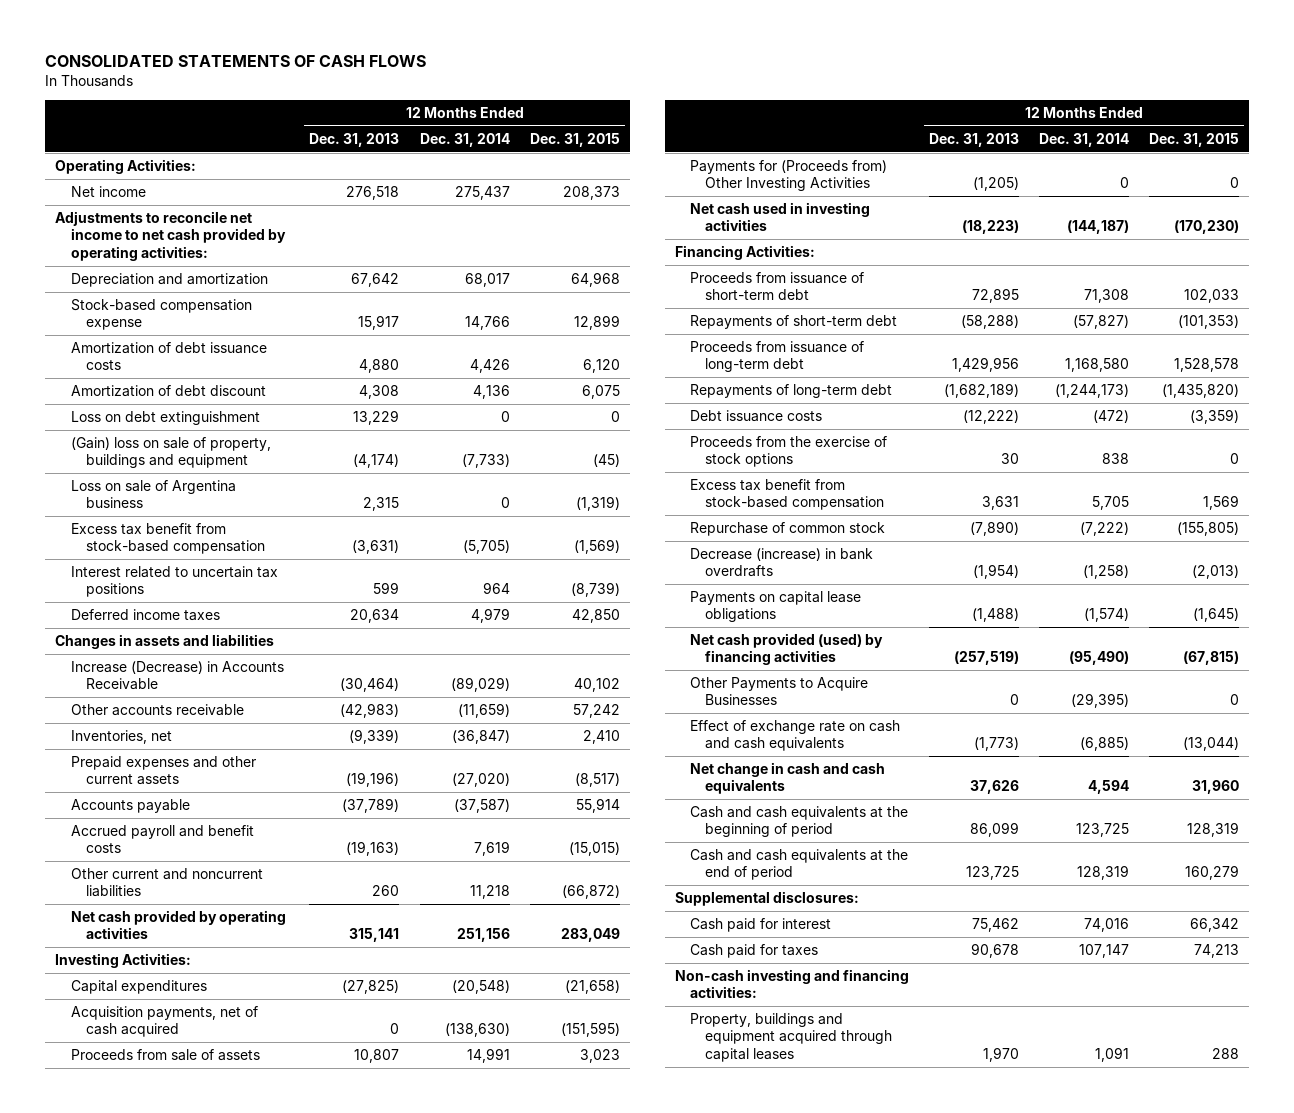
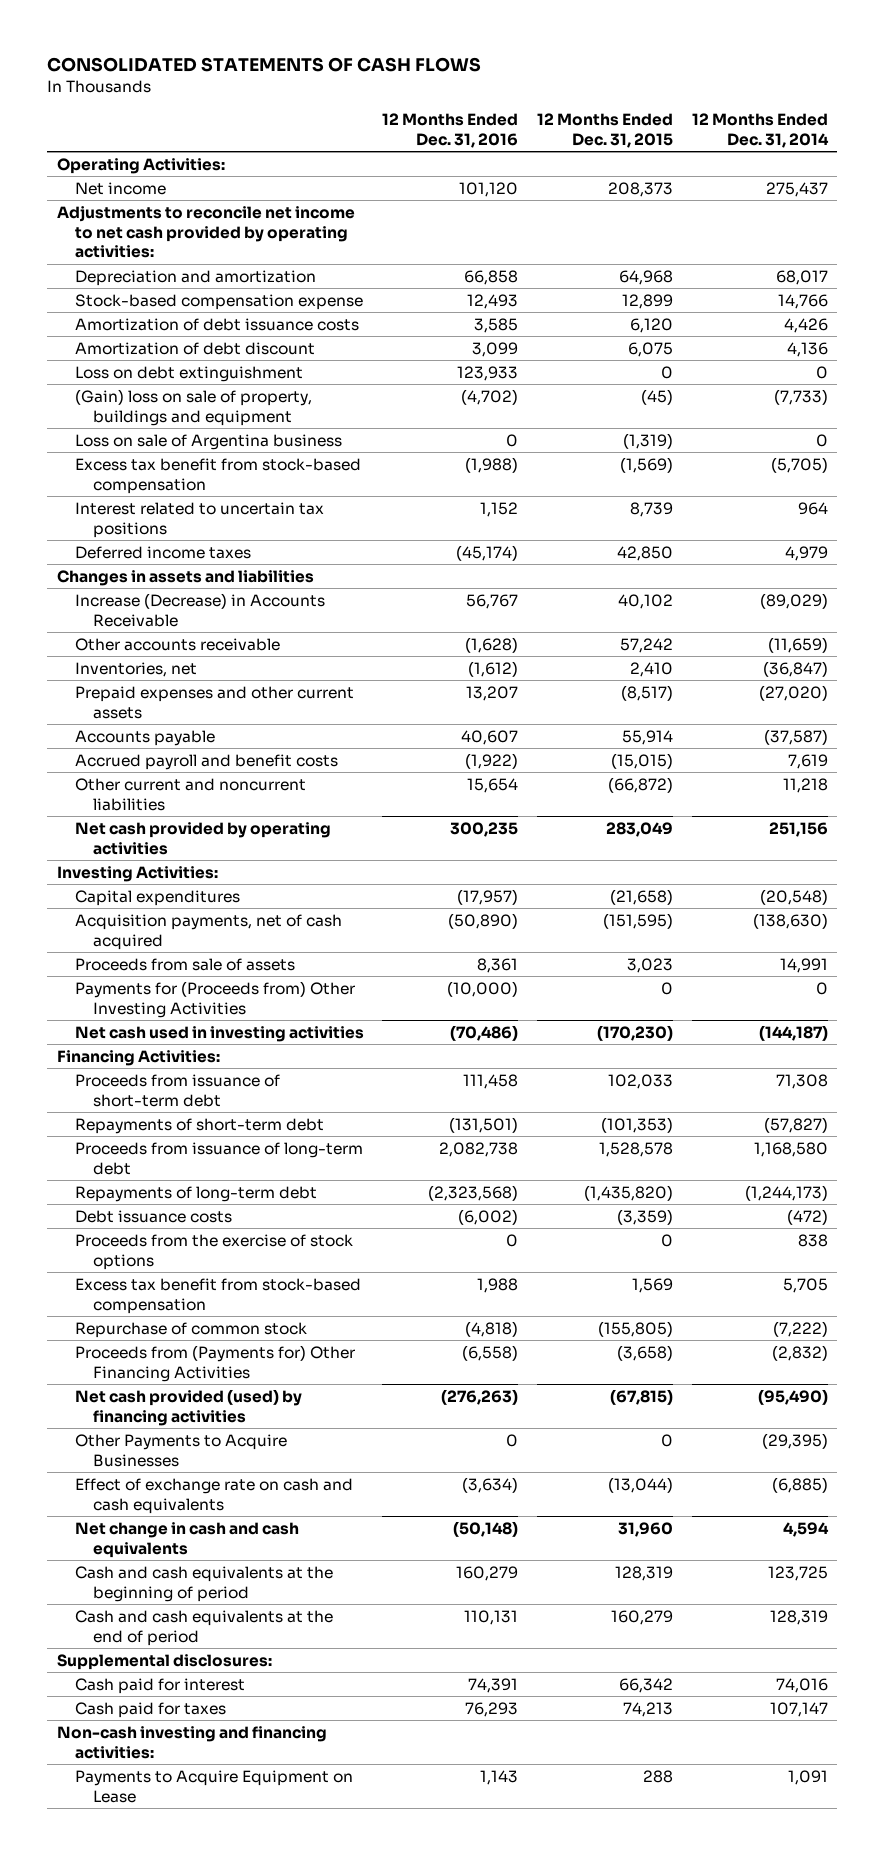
[309,132,400,147] Dec. 31, 2013 -> none
none -> [382,112,519,148] 12 Months Ended Dec. 31, 2016
[570,582,620,598] (8,739) -> [630,501,674,517] 8,739
[690,548,874,578] Decrease (increase) in bank overdrafts -> none
[690,591,862,623] Payments on capital lease obligations -> none
none -> [74,1344,355,1382] Proceeds from (Payments for) Other Financing Activities
[690,1013,893,1062] Property, buildings and equipment acquired through capital leases -> [74,1769,353,1803] Payments to Acquire Equipment on Lease

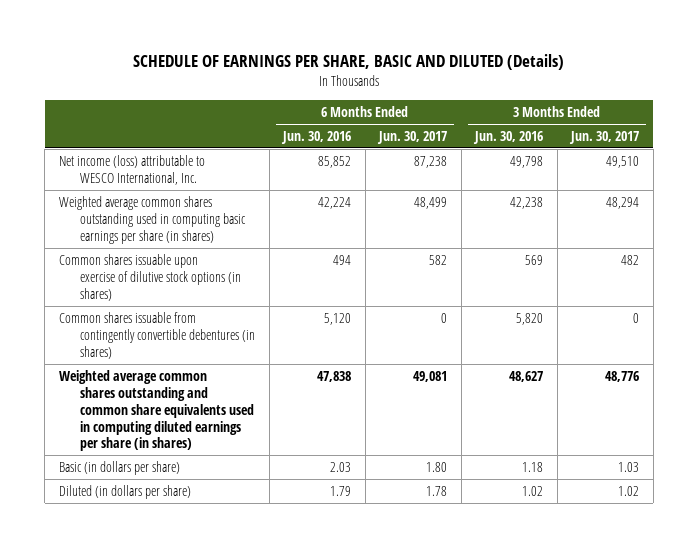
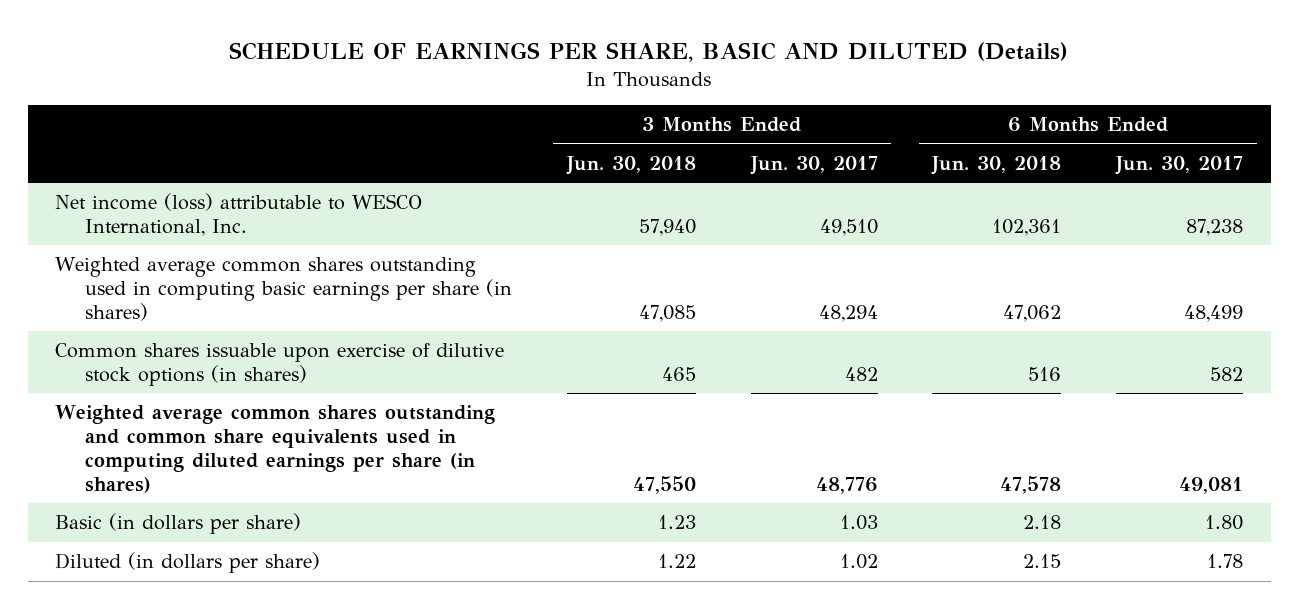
[281,130,352,144] Jun. 30, 2016 -> none
[473,130,544,144] Jun. 30, 2016 -> none
none -> [565,155,696,175] Jun. 30, 2018
none -> [931,155,1062,175] Jun. 30, 2018
[58,311,256,359] Common shares issuable from contingently convertible debentures (in shares) -> none

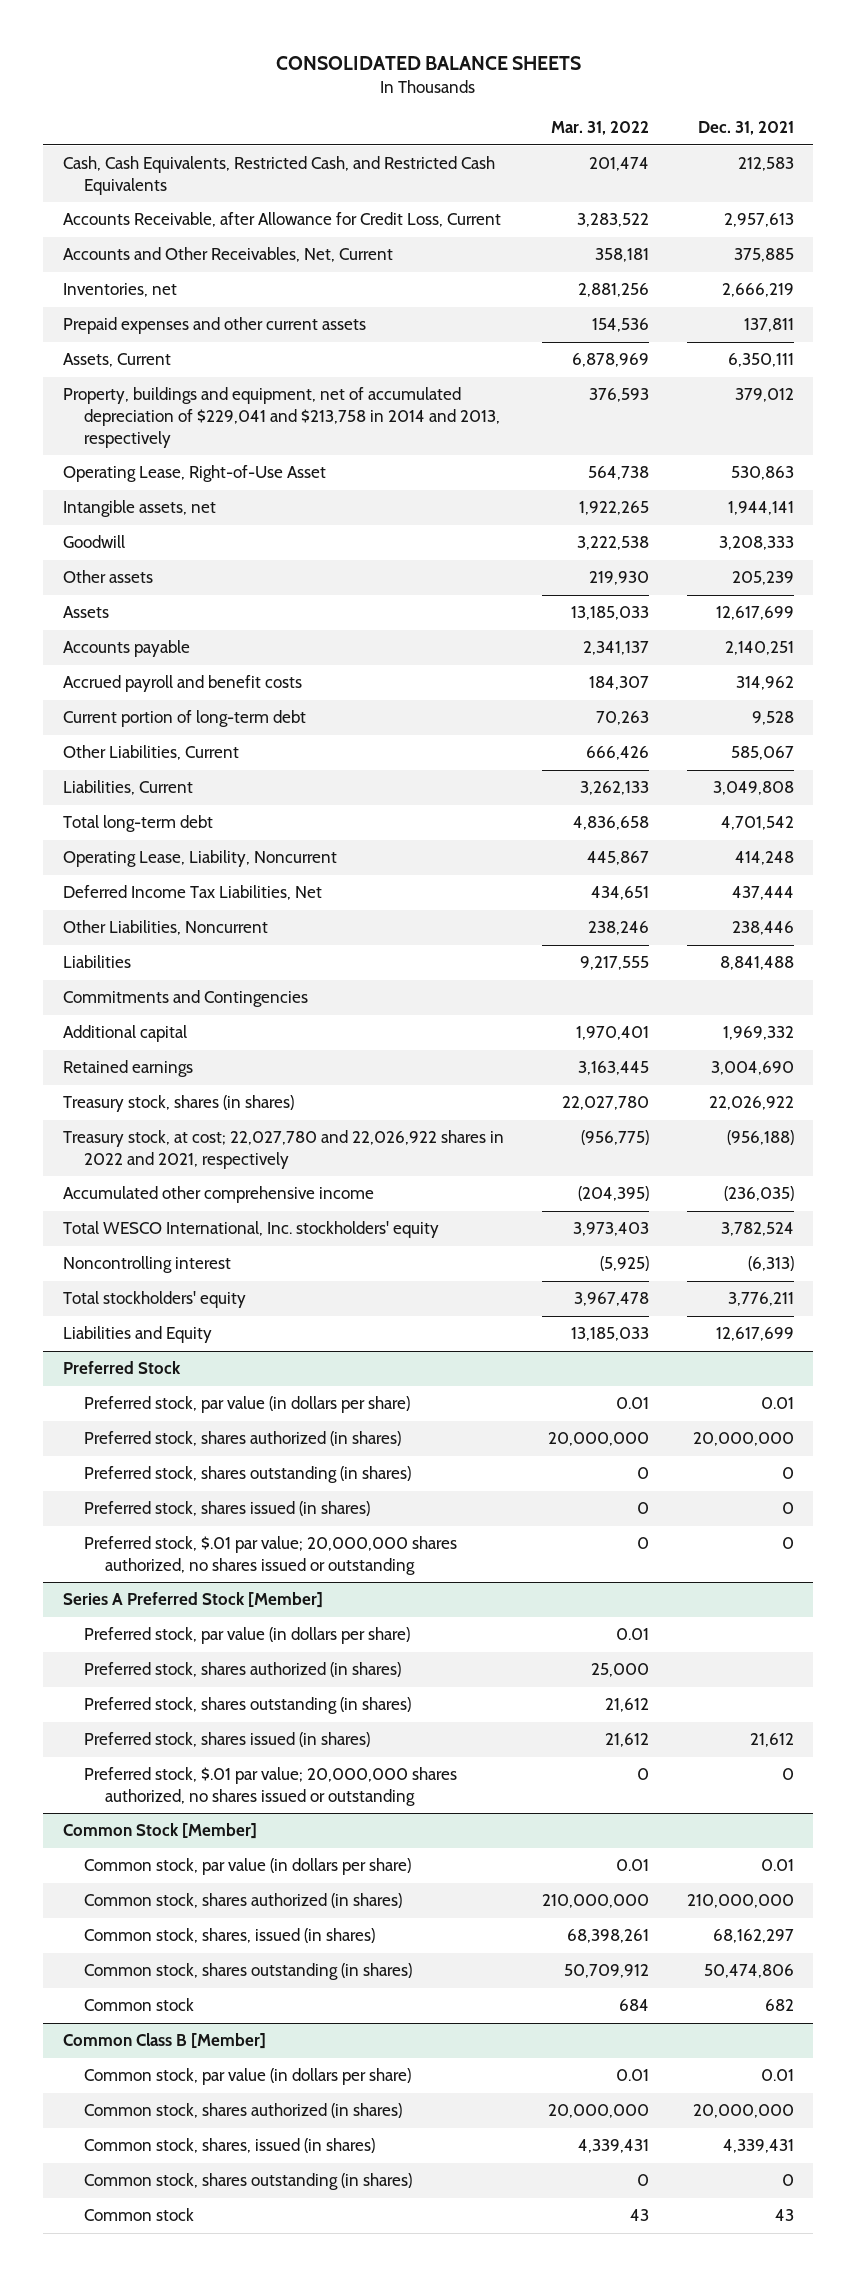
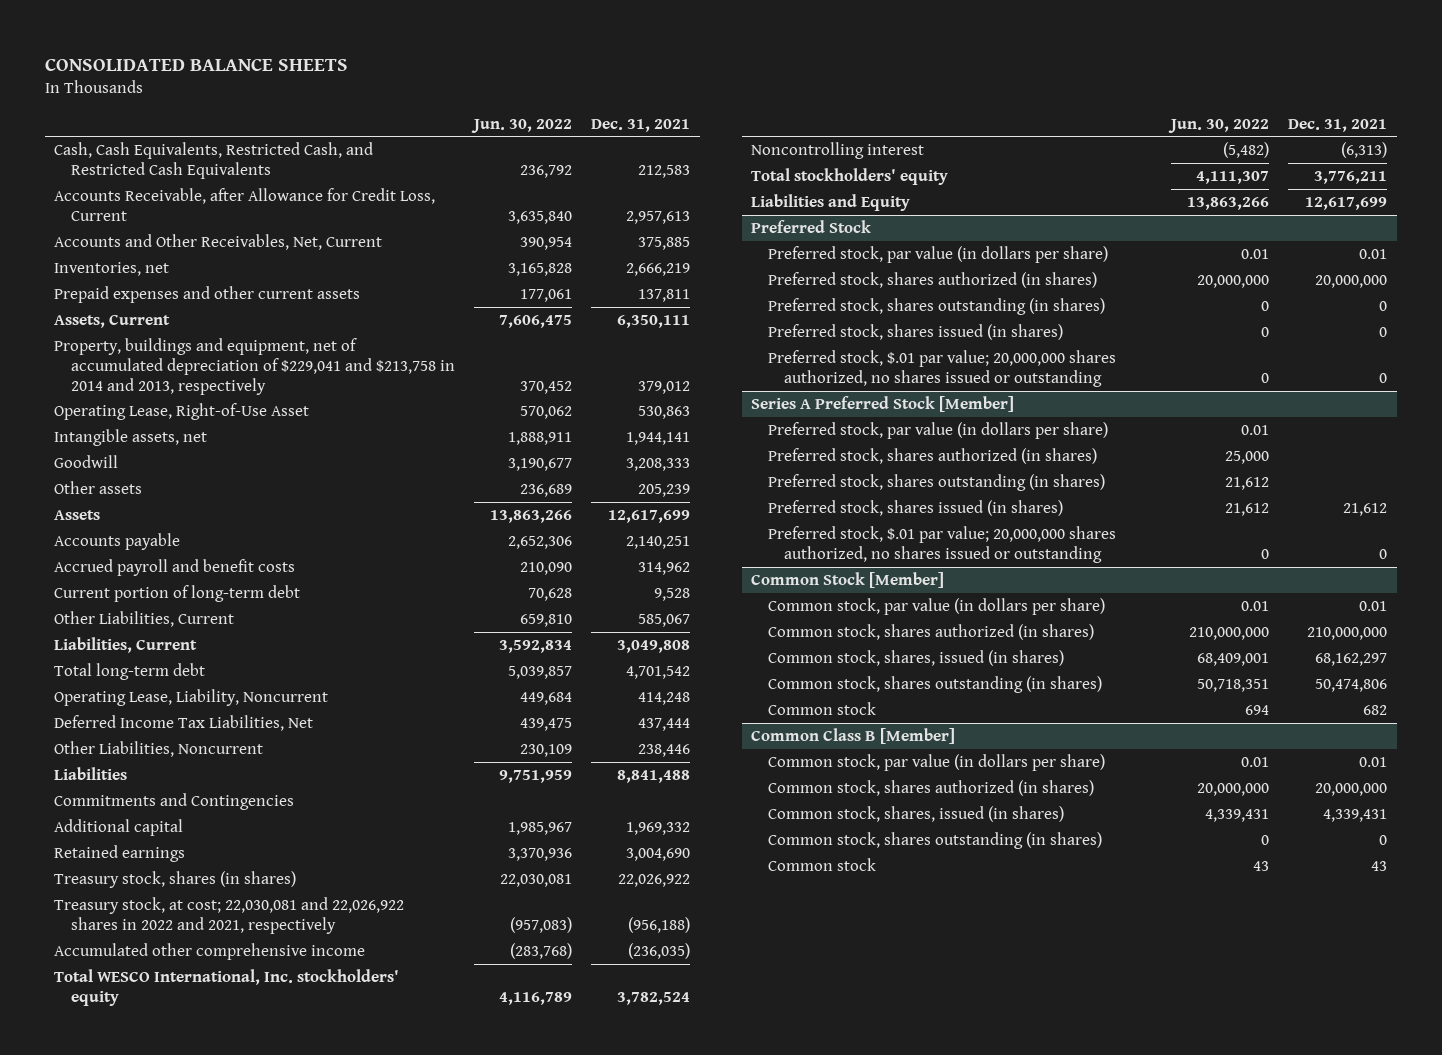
[550,121,649,136] Mar. 31, 2022 -> none
none -> [470,118,572,133] Jun. 30, 2022
[62,1130,504,1170] Treasury stock, at cost; 22,027,780 and 22,026,922 shares in 2022 and 2021, respectively -> [54,897,405,934] Treasury stock, at cost; 22,030,081 and 22,026,922 shares in 2022 and 2021, respectively

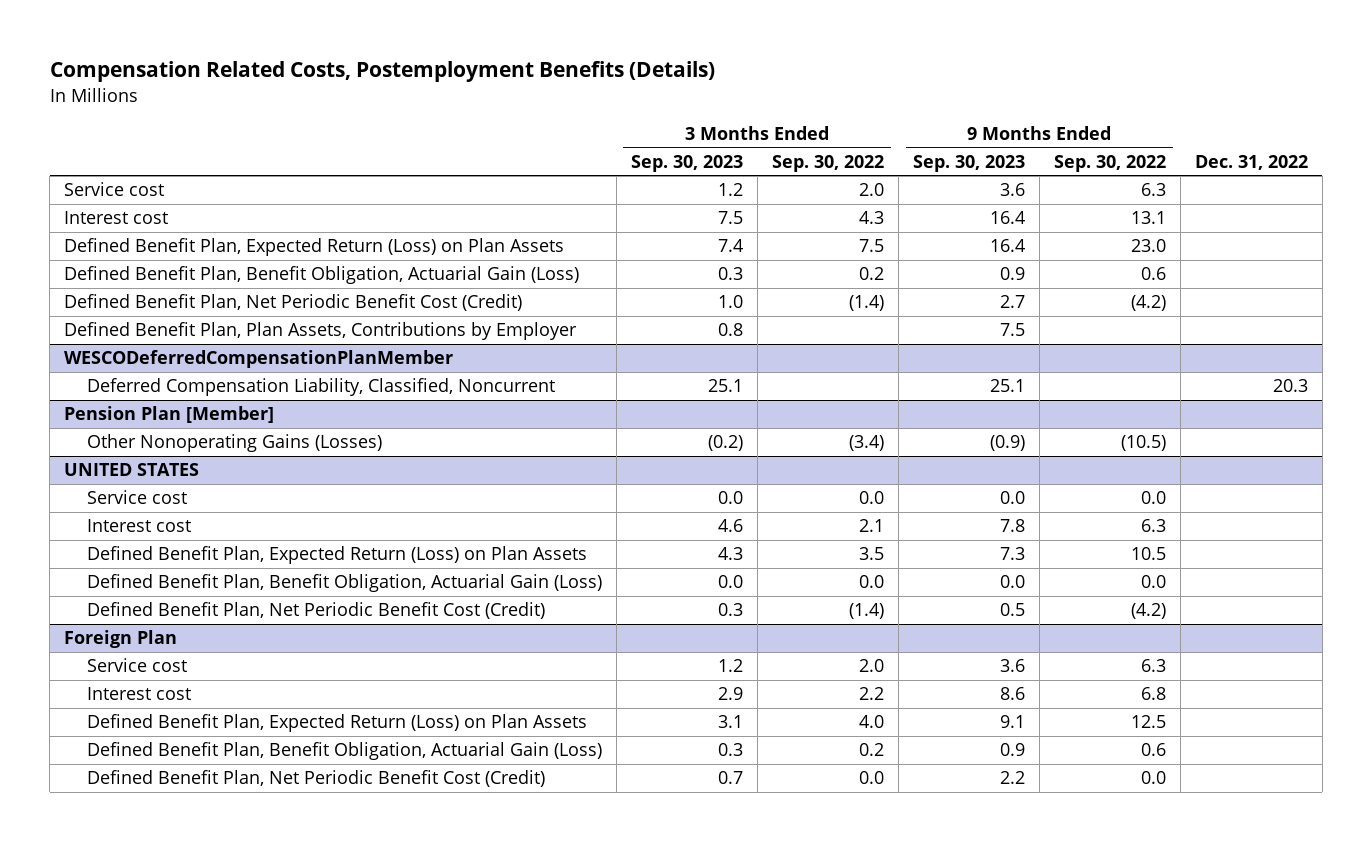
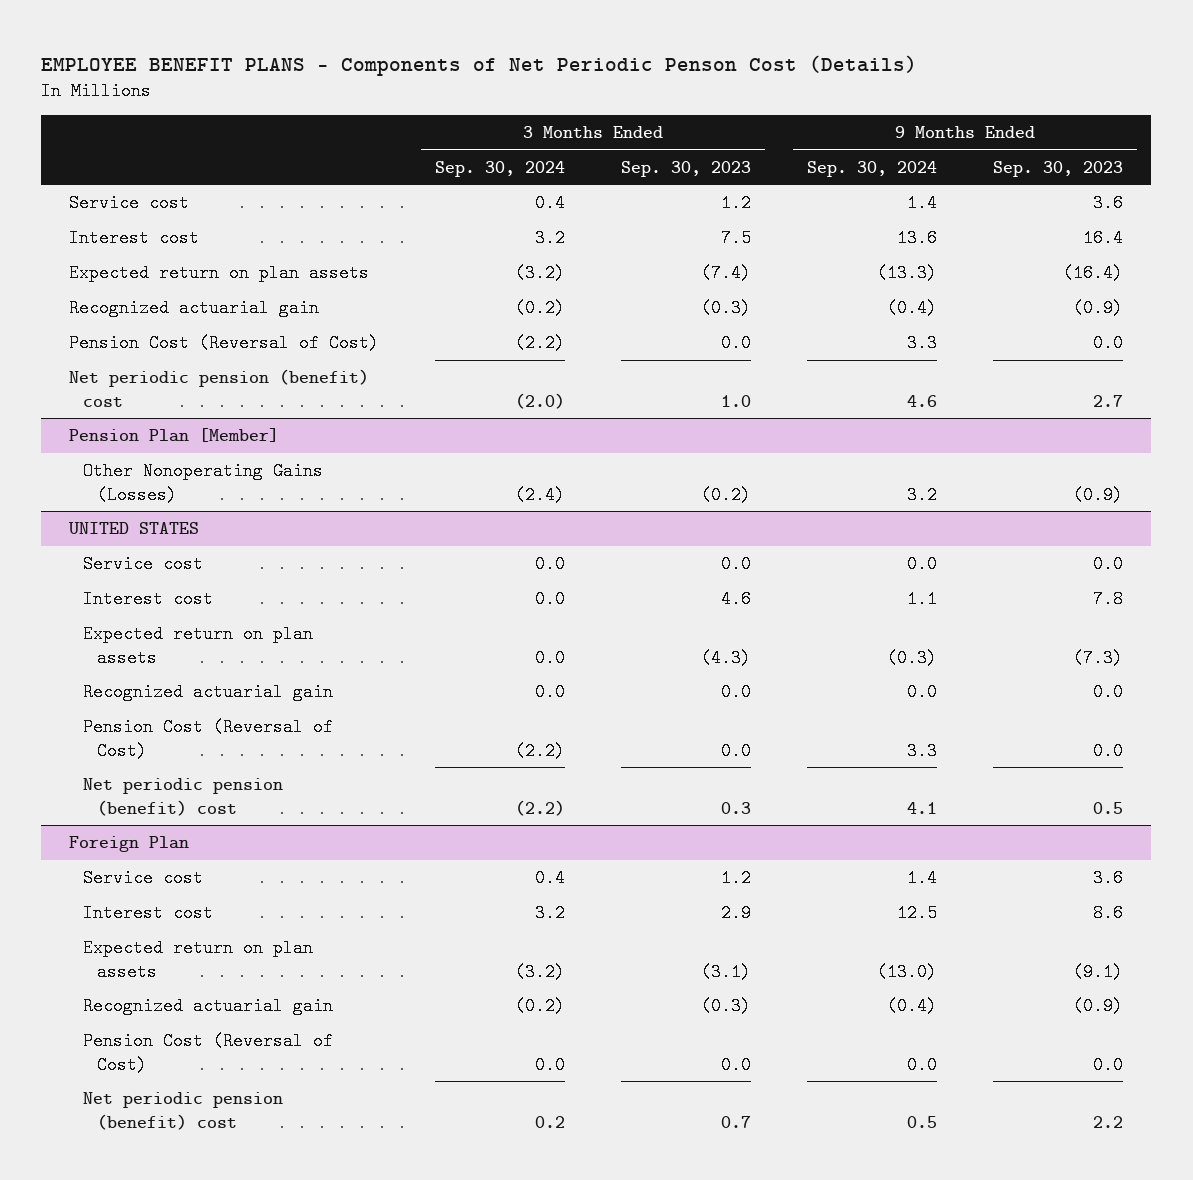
[49,61,715,83] Compensation Related Costs, Postemployment Benefits (Details) -> [41,54,918,76] EMPLOYEE BENEFIT PLANS - Components of Net Periodic Penson Cost (Details)
[771,154,884,172] Sep. 30, 2022 -> none
[1053,154,1166,172] Sep. 30, 2022 -> none
[1194,154,1308,170] Dec. 31, 2022 -> none
none -> [435,160,566,177] Sep. 30, 2024
none -> [807,160,938,177] Sep. 30, 2024
[64,322,578,341] Defined Benefit Plan, Plan Assets, Contributions by Employer -> none
[64,350,454,369] WESCODeferredCompensationPlanMember -> none
[86,378,555,397] Deferred Compensation Liability, Classified, Noncurrent -> none
[64,238,565,257] Defined Benefit Plan, Expected Return (Loss) on Plan Assets -> [69,264,370,283] Expected return on plan assets
[717,239,743,253] 7.4 -> [701,264,752,283] (7.4)
[989,239,1025,253] 16.4 -> [1063,264,1124,283] (16.4)
[64,266,580,285] Defined Benefit Plan, Benefit Obligation, Actuarial Gain (Loss) -> [69,299,320,318] Recognized actuarial gain
[717,267,743,281] 0.3 -> [701,299,752,318] (0.3)
[999,267,1025,281] 0.9 -> [1073,299,1124,318] (0.9)
none -> [69,334,380,353] Pension Cost (Reversal of Cost)
[64,294,523,312] Defined Benefit Plan, Net Periodic Benefit Cost (Credit) -> [69,369,370,407] Net periodic pension (benefit) cost
[86,546,587,565] Defined Benefit Plan, Expected Return (Loss) on Plan Assets -> [83,625,314,667] Expected return on plan assets
[717,547,743,561] 4.3 -> [701,648,752,667] (4.3)
[999,547,1025,561] 7.3 -> [1073,648,1124,667] (7.3)
[86,574,602,593] Defined Benefit Plan, Benefit Obligation, Actuarial Gain (Loss) -> [83,683,334,702] Recognized actuarial gain
none -> [83,718,334,760] Pension Cost (Reversal of Cost)
[86,602,545,620] Defined Benefit Plan, Net Periodic Benefit Cost (Credit) -> [83,778,284,816] Net periodic pension (benefit) cost
[86,714,587,733] Defined Benefit Plan, Expected Return (Loss) on Plan Assets -> [83,939,314,981] Expected return on plan assets
[717,715,743,729] 3.1 -> [701,962,752,981] (3.1)
[999,715,1025,729] 9.1 -> [1073,962,1124,981] (9.1)
[86,742,602,761] Defined Benefit Plan, Benefit Obligation, Actuarial Gain (Loss) -> [83,997,334,1016] Recognized actuarial gain
[717,743,743,757] 0.3 -> [701,997,752,1016] (0.3)
[999,743,1025,757] 0.9 -> [1073,997,1124,1016] (0.9)
none -> [83,1032,334,1074] Pension Cost (Reversal of Cost)
[86,770,545,788] Defined Benefit Plan, Net Periodic Benefit Cost (Credit) -> [83,1092,284,1130] Net periodic pension (benefit) cost

